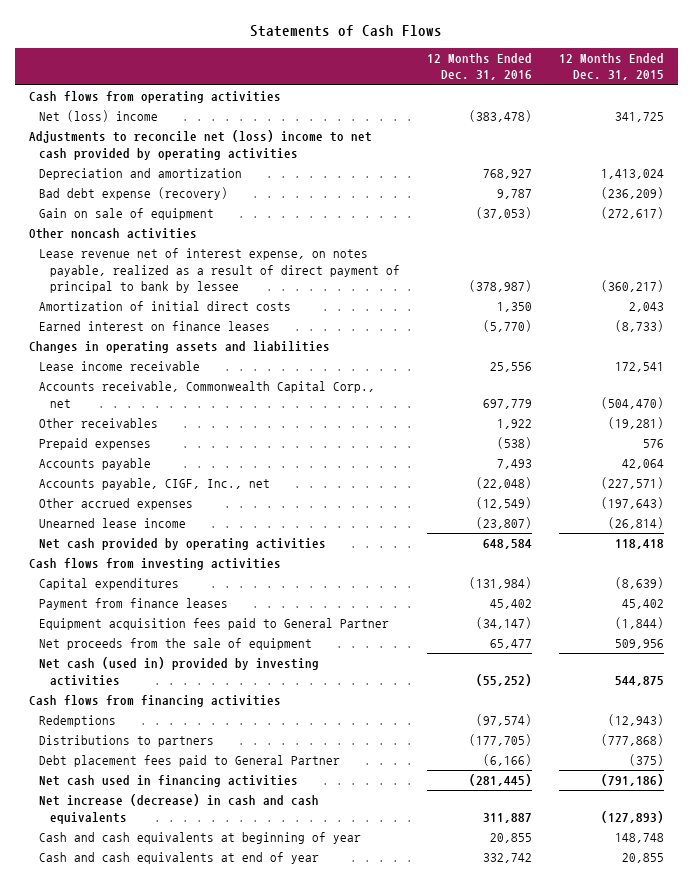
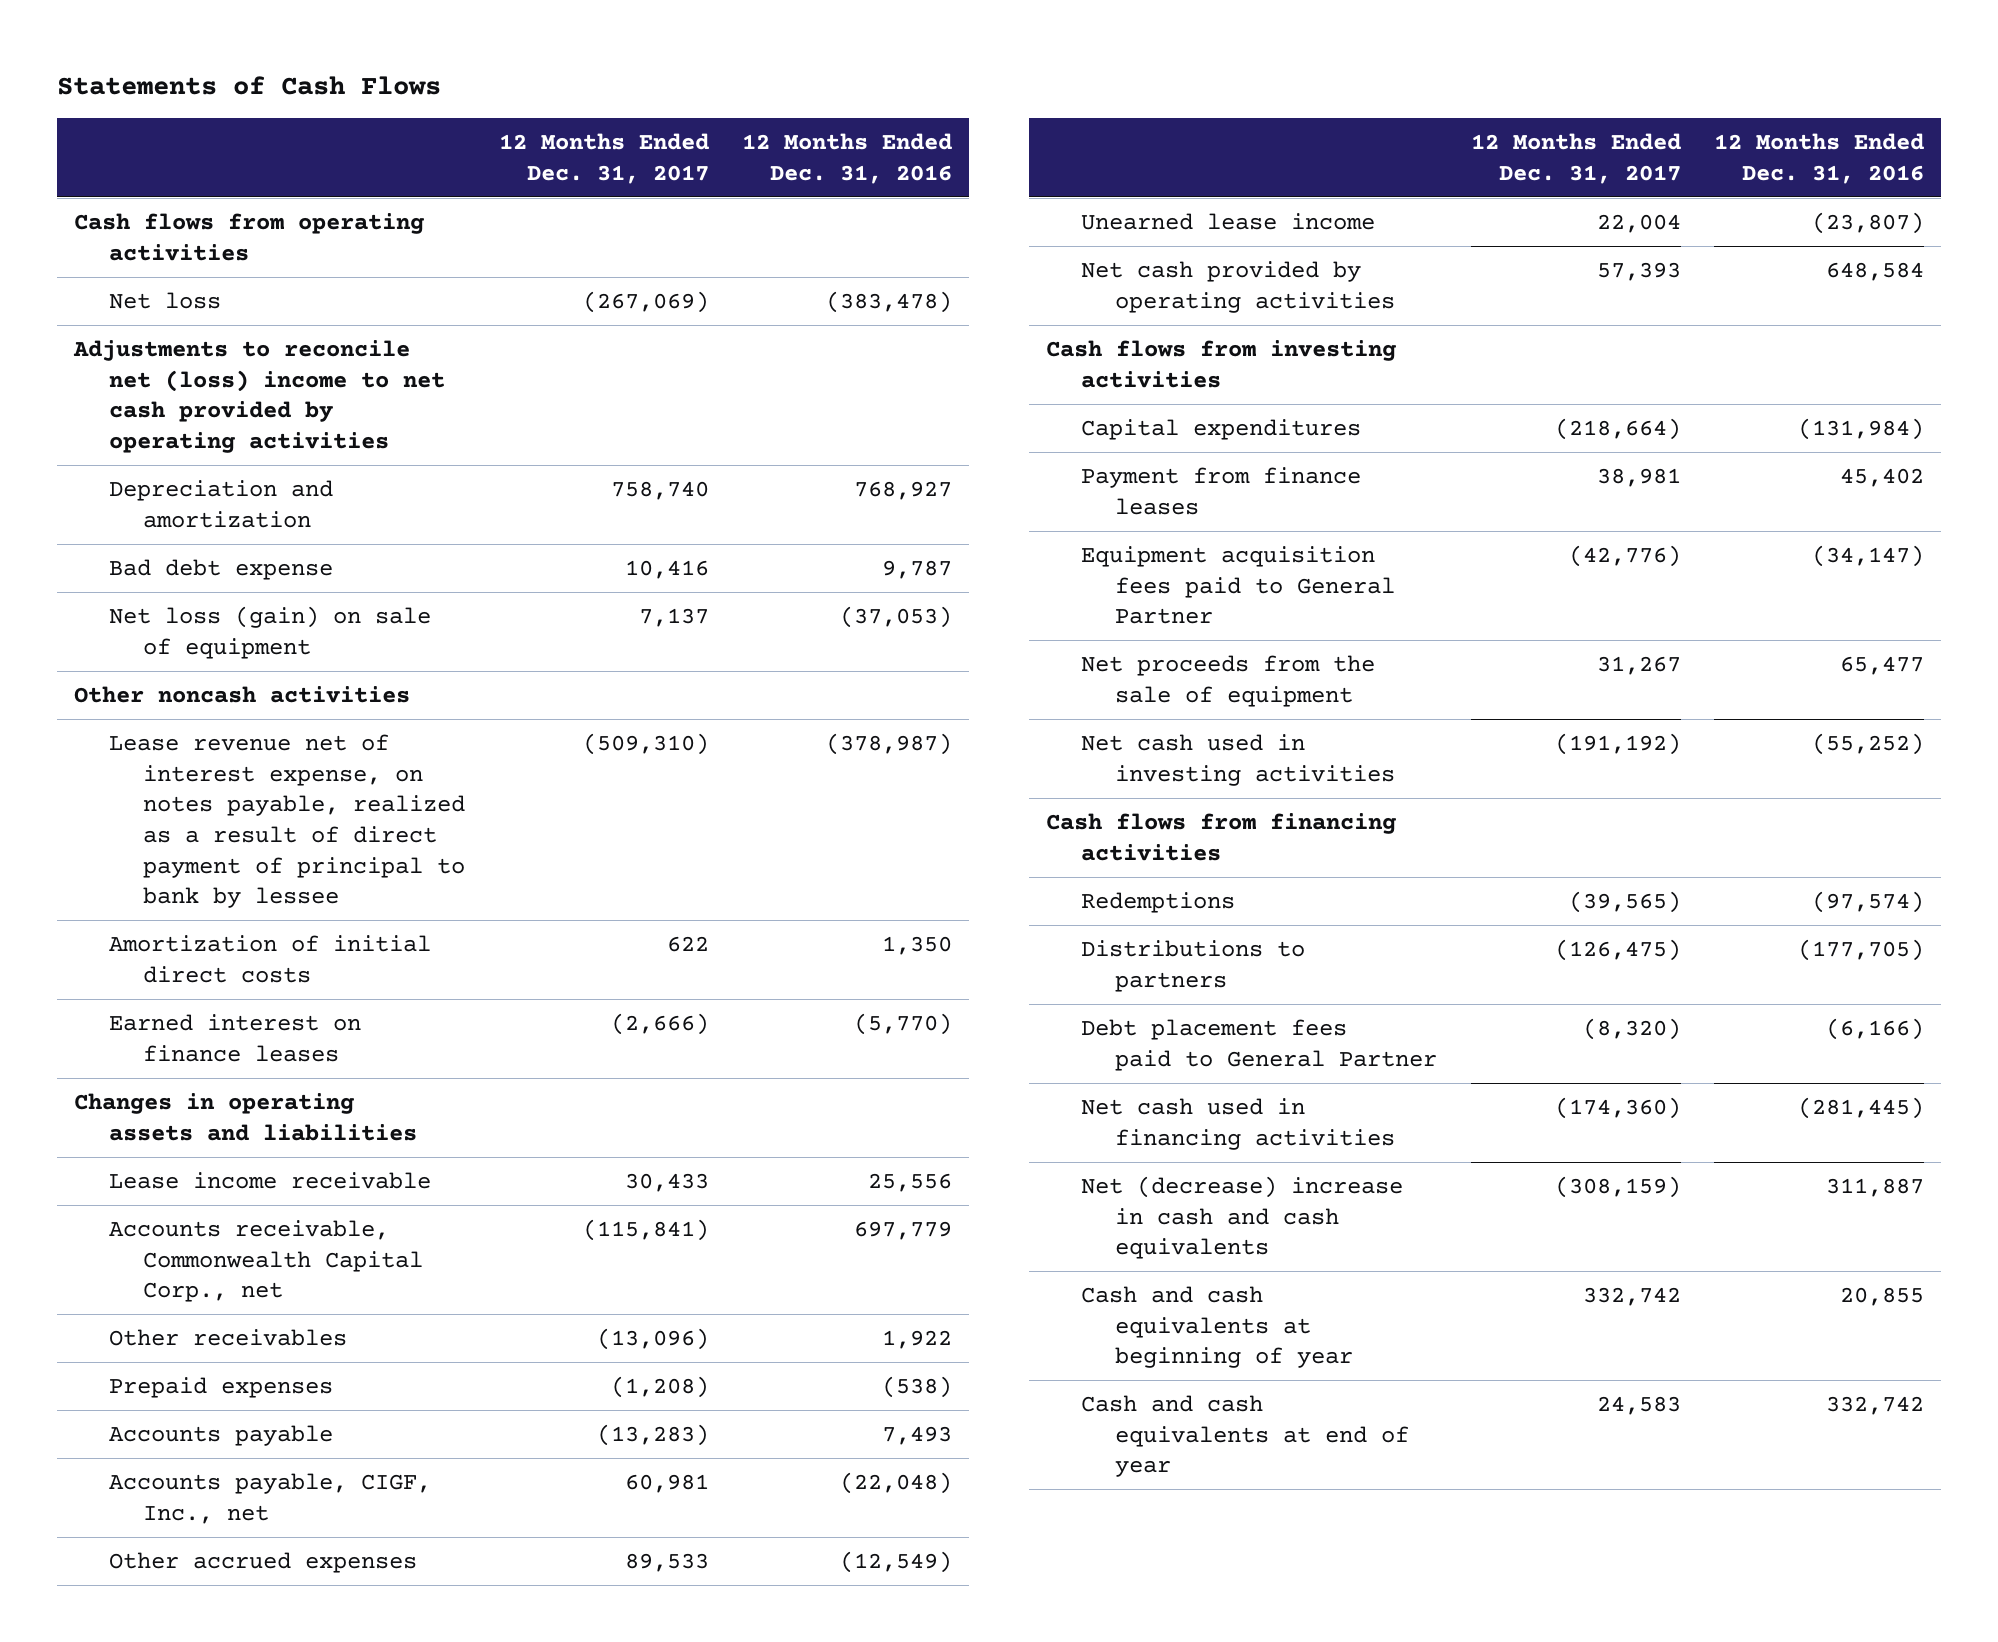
[559,52,665,81] 12 Months Ended Dec. 31, 2015 -> none
none -> [498,133,709,184] 12 Months Ended Dec. 31, 2017
[39,110,159,123] Net (loss) income -> [108,291,221,309] Net loss
[39,187,229,201] Bad debt expense (recovery) -> [108,558,333,580] Bad debt expense
[39,208,215,221] Gain on sale of equipment -> [108,605,431,659] Net loss (gain) on sale of equipment
[39,657,320,686] Net cash (used in) provided by investing activities -> [1080,733,1396,786] Net cash used in investing activities
[39,794,320,824] Net increase (decrease) in cash and cash equivalents -> [1080,1175,1403,1260] Net (decrease) increase in cash and cash equivalents

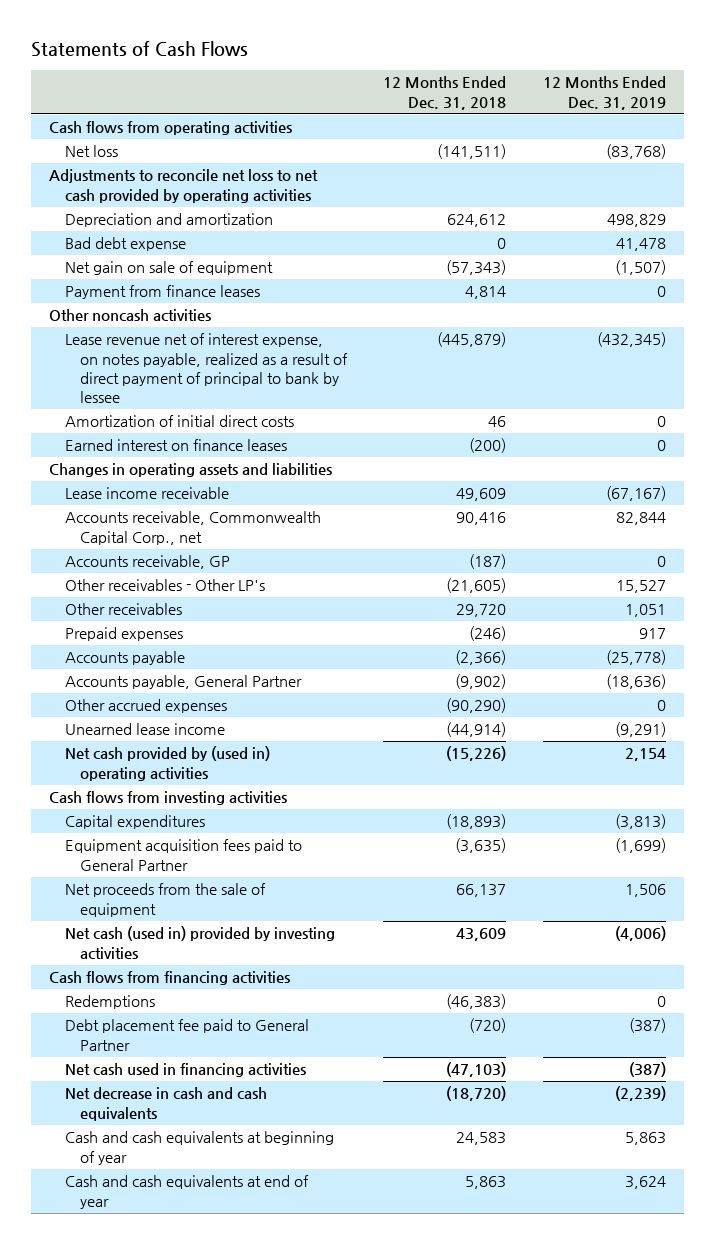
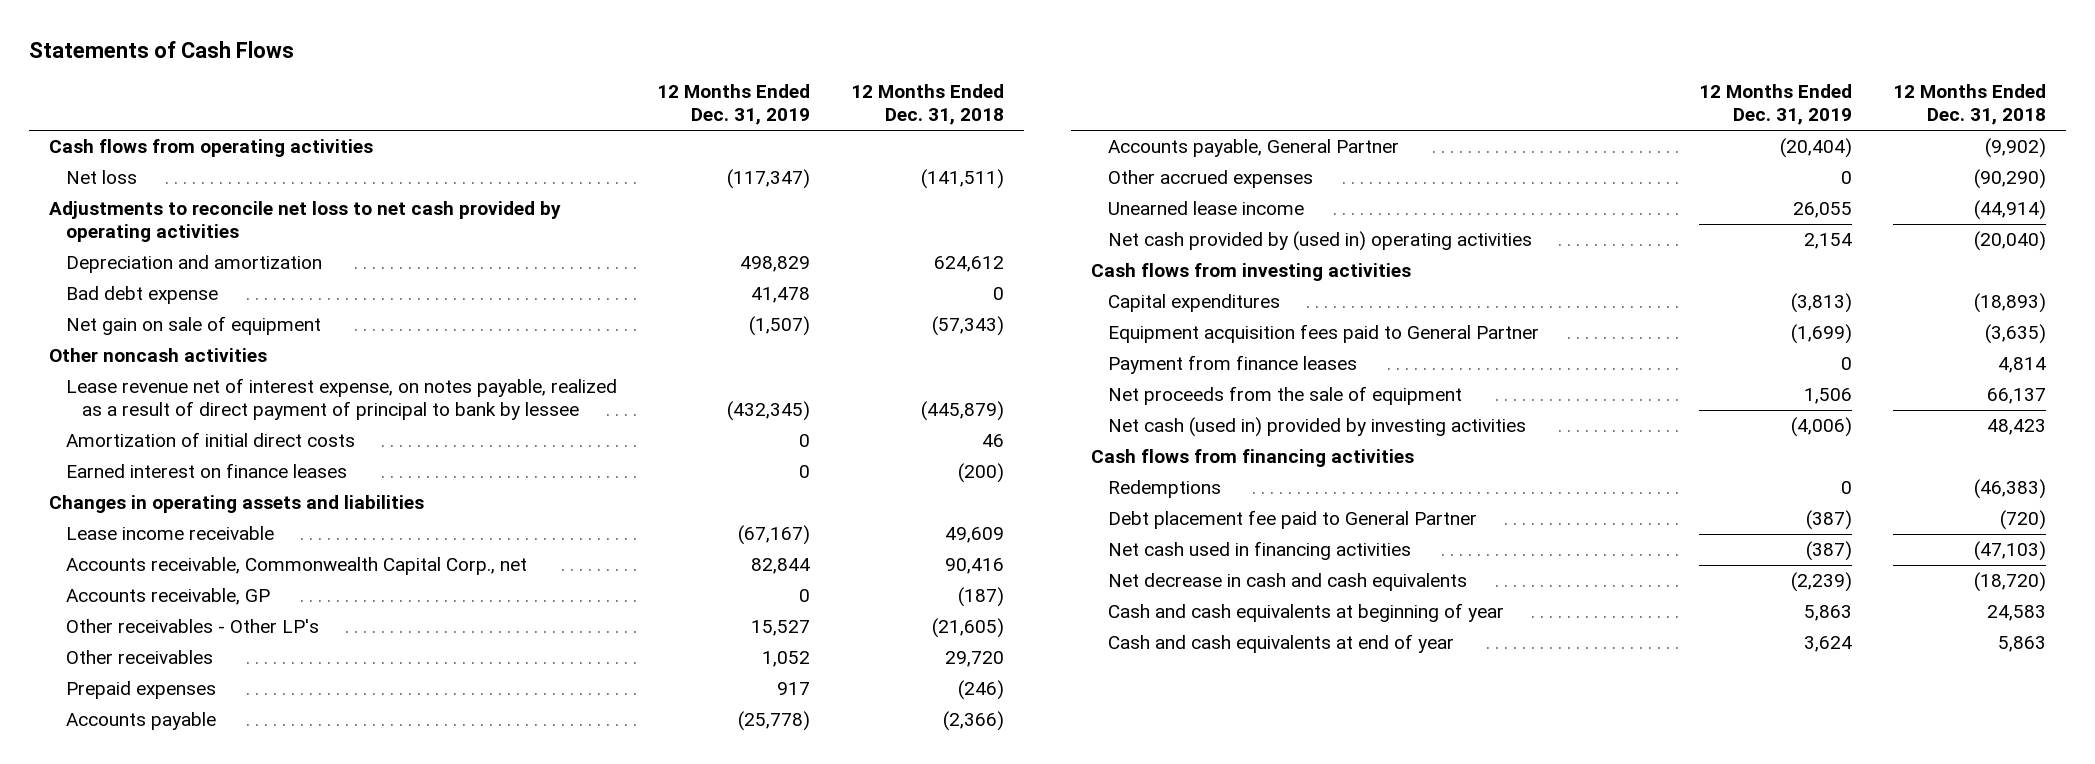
[605,144,666,160] (83,768) -> [727,168,811,189] (117,347)
[624,604,666,618] 1,051 -> [762,650,811,667] 1,052
[605,674,666,690] (18,636) -> [1780,137,1853,158] (20,404)
[614,722,666,738] (9,291) -> [1793,201,1853,218] 26,055
[446,746,507,762] (15,226) -> [1973,230,2046,251] (20,040)
[64,285,260,300] Payment from finance leases -> [1107,354,1357,374] Payment from finance leases
[456,928,507,942] 43,609 -> [1986,418,2046,435] 48,423

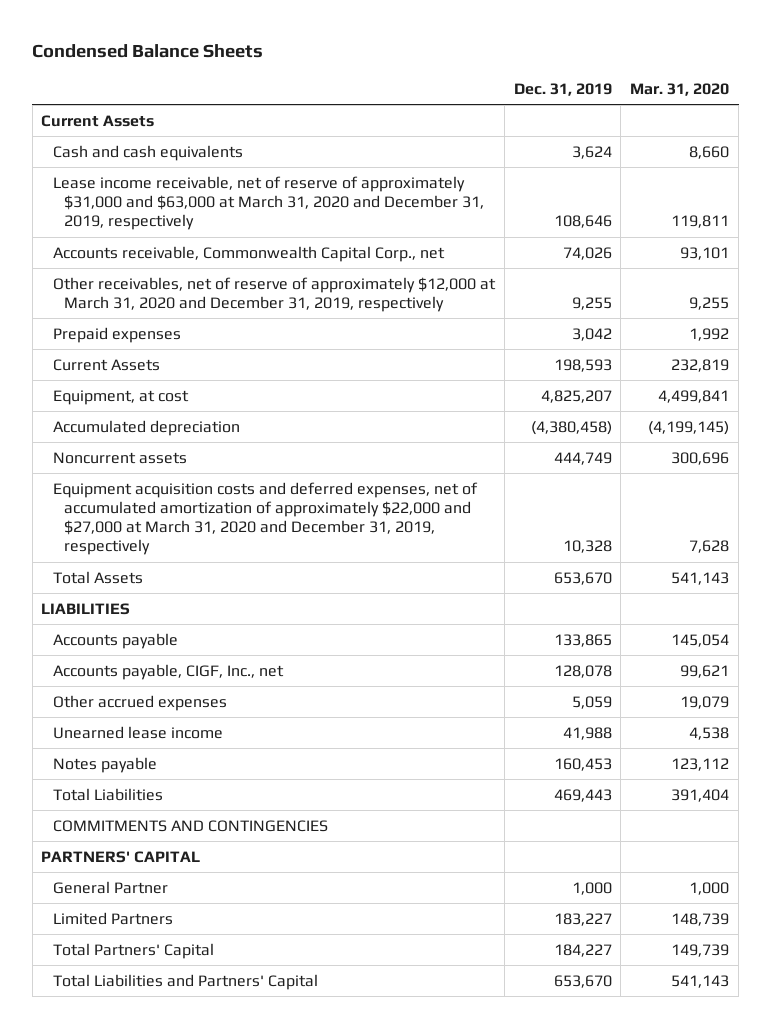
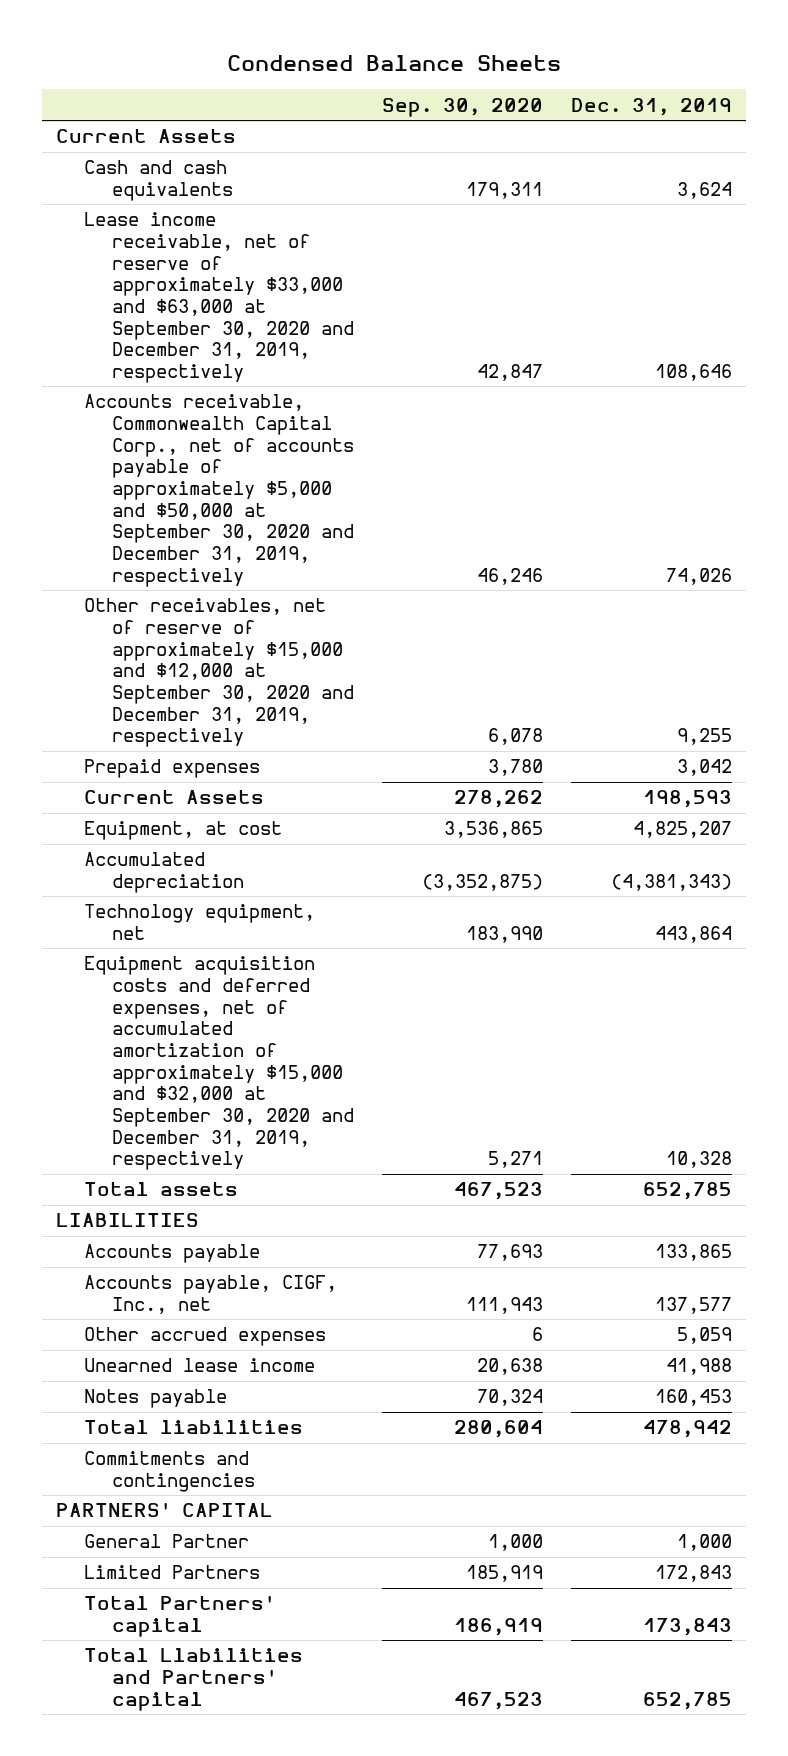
[630,82,730,96] Mar. 31, 2020 -> none
none -> [381,97,543,117] Sep. 30, 2020
[52,175,485,230] Lease income receivable, net of reserve of approximately $31,000 and $63,000 at March 31, 2020 and December 31, 2019, respectively -> [83,212,354,383] Lease income receivable, net of reserve of approximately $33,000 and $63,000 at September 30, 2020 and December 31, 2019, respectively
[52,245,445,262] Accounts receivable, Commonwealth Capital Corp., net -> [83,394,354,587] Accounts receivable, Commonwealth Capital Corp., net of accounts payable of approximately $5,000 and $50,000 at September 30, 2020 and December 31, 2019, respectively
[52,276,496,312] Other receivables, net of reserve of approximately $12,000 at March 31, 2020 and December 31, 2019, respectively -> [83,598,354,748] Other receivables, net of reserve of approximately $15,000 and $12,000 at September 30, 2020 and December 31, 2019, respectively
[52,451,187,464] Noncurrent assets -> none
[530,420,612,435] (4,380,458) -> [610,874,732,892] (4,381,343)
none -> [83,904,315,941] Technology equipment, net
[52,481,478,556] Equipment acquisition costs and deferred expenses, net of accumulated amortization of approximately $22,000 and $27,000 at March 31, 2020 and December 31, 2019, respectively -> [83,956,354,1171] Equipment acquisition costs and deferred expenses, net of accumulated amortization of approximately $15,000 and $32,000 at September 30, 2020 and December 31, 2019, respectively
[52,570,143,584] Total Assets -> [83,1182,238,1197] Total assets
[553,571,612,585] 653,670 -> [642,1182,732,1201] 652,785
[553,664,612,678] 128,078 -> [654,1297,732,1315] 137,577
[52,787,163,801] Total Liabilities -> [83,1420,303,1435] Total liabilities
[553,788,612,802] 469,443 -> [642,1420,732,1439] 478,942
[52,819,328,832] COMMITMENTS AND CONTINGENCIES -> [83,1451,255,1493] Commitments and contingencies
[553,912,612,926] 183,227 -> [654,1565,732,1583] 172,843
[52,942,214,959] Total Partners' Capital -> [83,1595,275,1638] Total Partners' capital
[553,943,612,957] 184,227 -> [642,1618,732,1637] 173,843
[52,973,318,990] Total Liabilities and Partners' Capital -> [83,1648,303,1711] Total Llabilities and Partners' capital
[553,974,612,988] 653,670 -> [642,1691,732,1710] 652,785

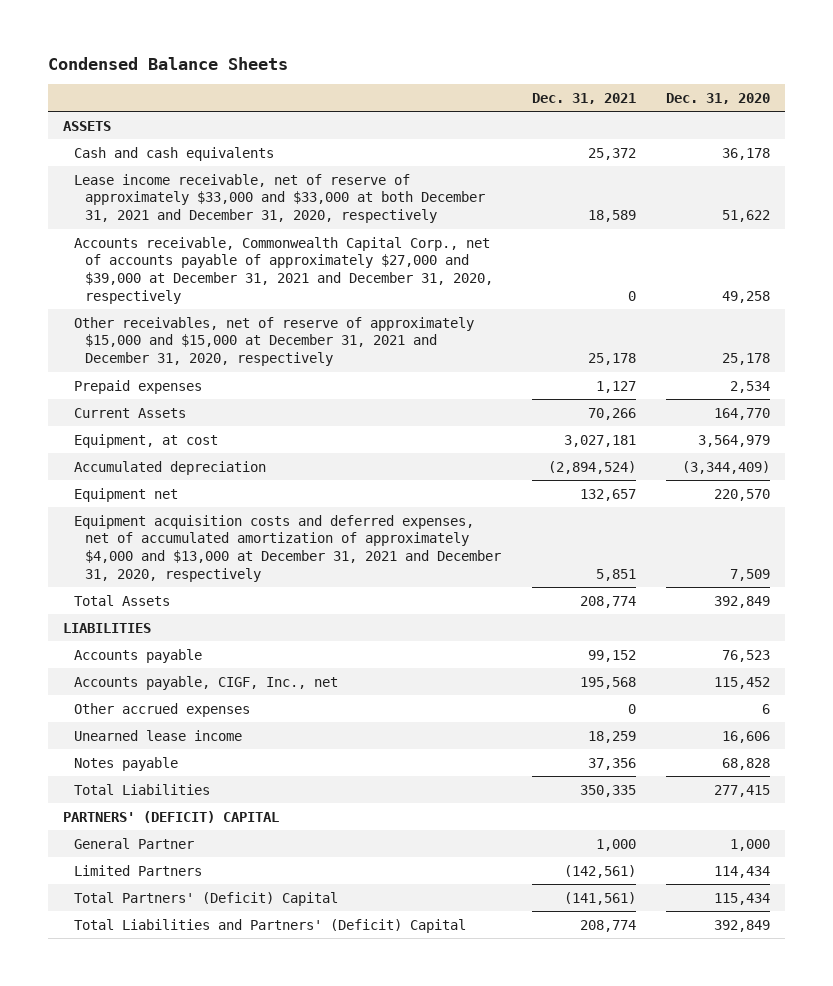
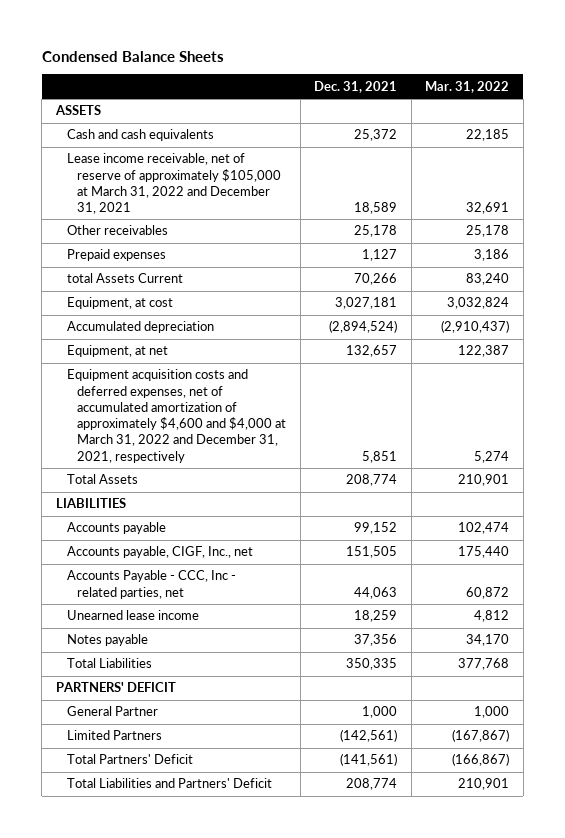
[666,92,771,104] Dec. 31, 2020 -> none
none -> [425,80,510,93] Mar. 31, 2022
[74,236,494,304] Accounts receivable, Commonwealth Capital Corp., net of accounts payable of approximately $27,000 and $39,000 at December 31, 2021 and December 31, 2020, respectively -> none
[74,173,486,224] Lease income receivable, net of reserve of approximately $33,000 and $33,000 at both December 31, 2021 and December 31, 2020, respectively -> [66,153,282,215] Lease income receivable, net of reserve of approximately $105,000 at March 31, 2022 and December 31, 2021
[74,316,475,367] Other receivables, net of reserve of approximately $15,000 and $15,000 at December 31, 2021 and December 31, 2020, respectively -> [66,225,168,236] Other receivables
[74,407,187,418] Current Assets -> [66,273,183,284] total Assets Current
[74,487,179,502] Equipment net -> [66,345,168,358] Equipment, at net
[74,514,502,582] Equipment acquisition costs and deferred expenses, net of accumulated amortization of approximately $4,000 and $13,000 at December 31, 2021 and December 31, 2020, respectively -> [66,369,287,463] Equipment acquisition costs and deferred expenses, net of accumulated amortization of approximately $4,600 and $4,000 at March 31, 2022 and December 31, 2021, respectively
[74,702,251,717] Other accrued expenses -> none
[579,676,636,689] 195,568 -> [346,546,398,559] 151,505
none -> [66,570,236,599] Accounts Payable - CCC, Inc - related parties, net
[63,810,280,823] PARTNERS' (DEFICIT) CAPITAL -> [55,682,176,693] PARTNERS' DEFICIT
[74,891,339,906] Total Partners' (Deficit) Capital -> [66,754,193,765] Total Partners' Deficit
[74,918,467,933] Total Liabilities and Partners' (Deficit) Capital -> [66,778,272,789] Total Liabilities and Partners' Deficit

